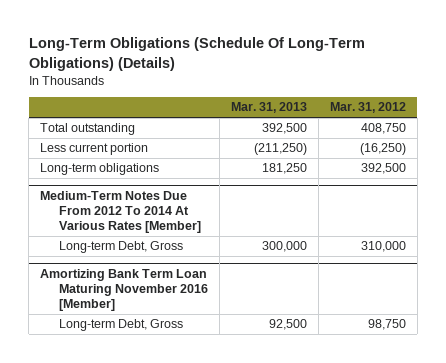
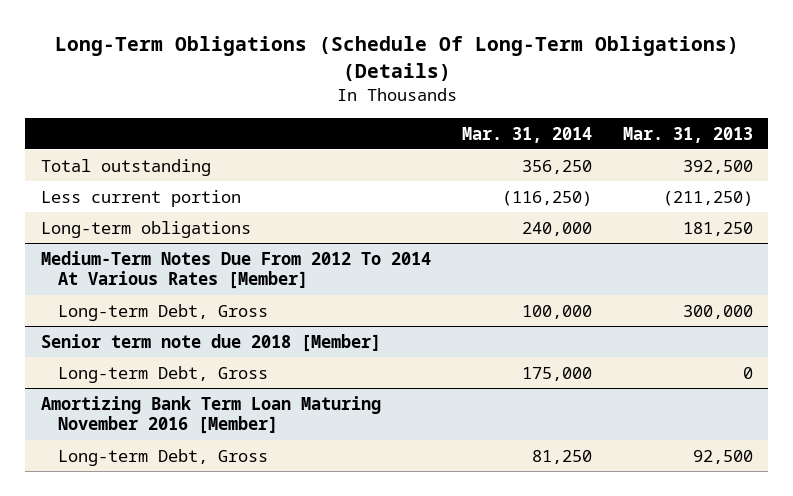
[329,102,406,114] Mar. 31, 2012 -> none
none -> [461,126,592,143] Mar. 31, 2014
none -> [40,333,381,352] Senior term note due 2018 [Member]
none -> [57,365,268,383] Long-term Debt, Gross

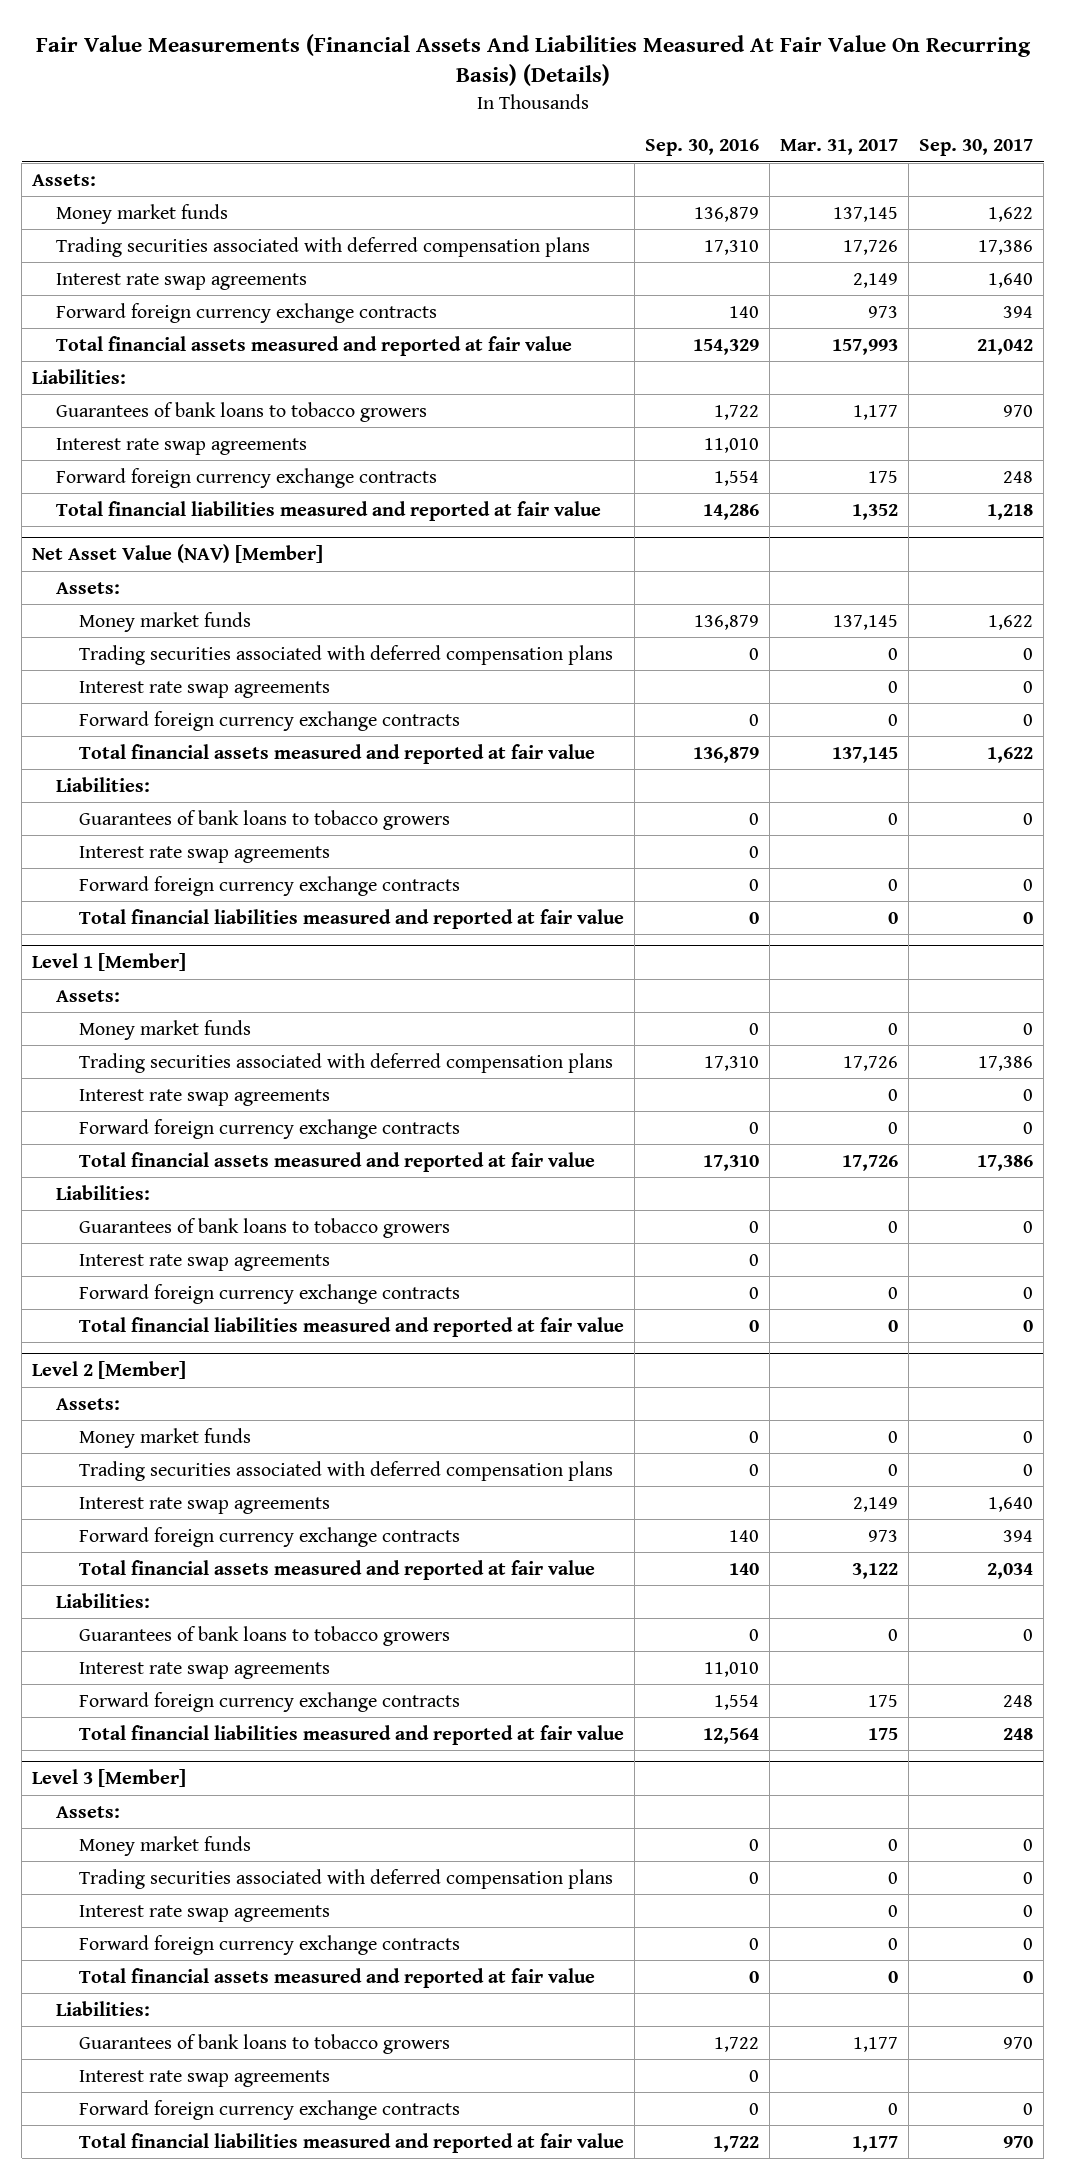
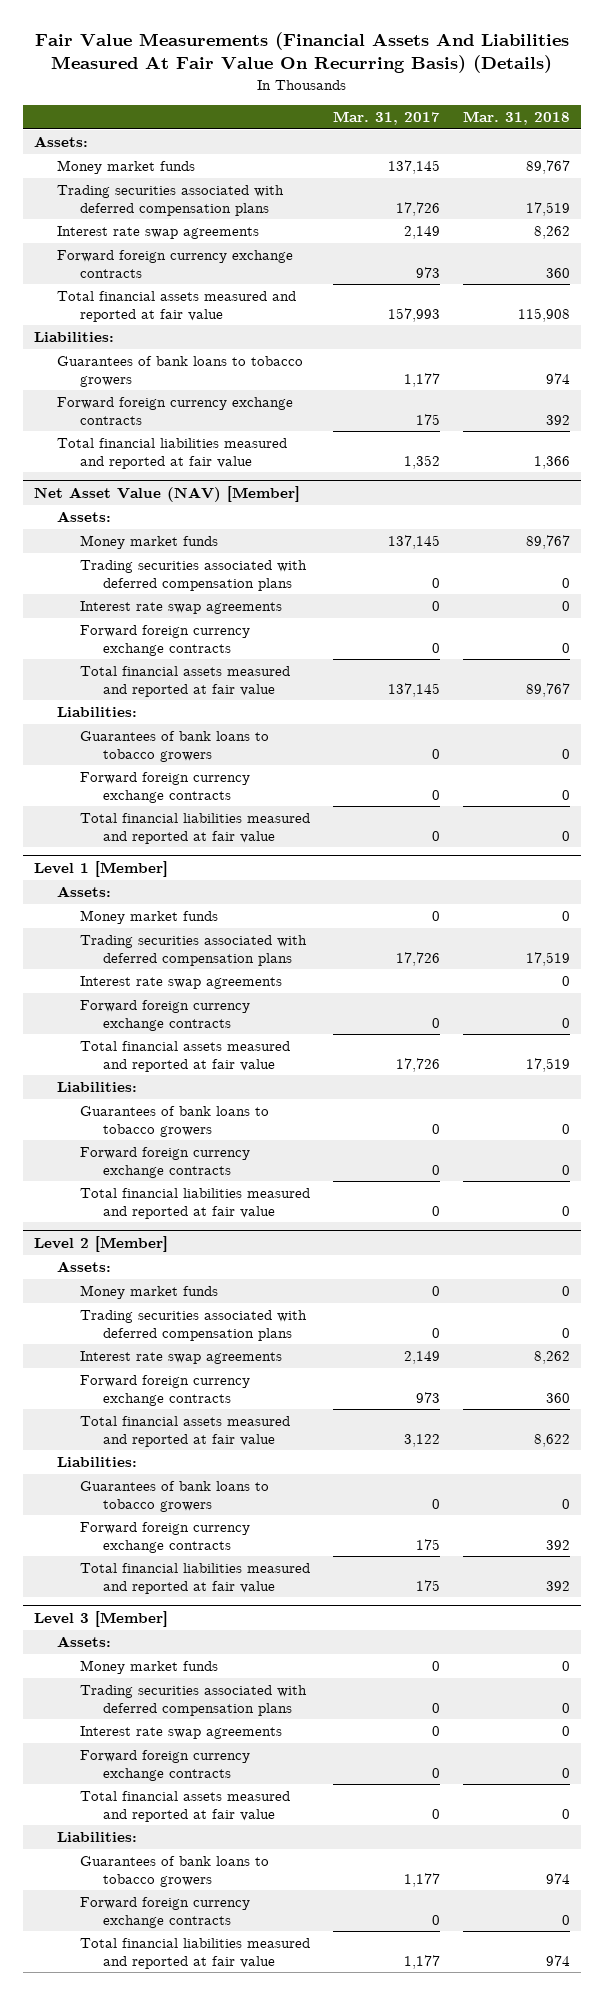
[645,139,760,157] Sep. 30, 2016 -> none
[919,139,1034,157] Sep. 30, 2017 -> none
none -> [462,110,570,125] Mar. 31, 2018
[55,437,307,455] Interest rate swap agreements -> none
[79,845,331,863] Interest rate swap agreements -> none
[79,1088,331,1106] Interest rate swap agreements -> none
[79,1253,331,1271] Interest rate swap agreements -> [79,976,282,990] Interest rate swap agreements
[79,1661,331,1679] Interest rate swap agreements -> none
[79,2069,331,2087] Interest rate swap agreements -> none

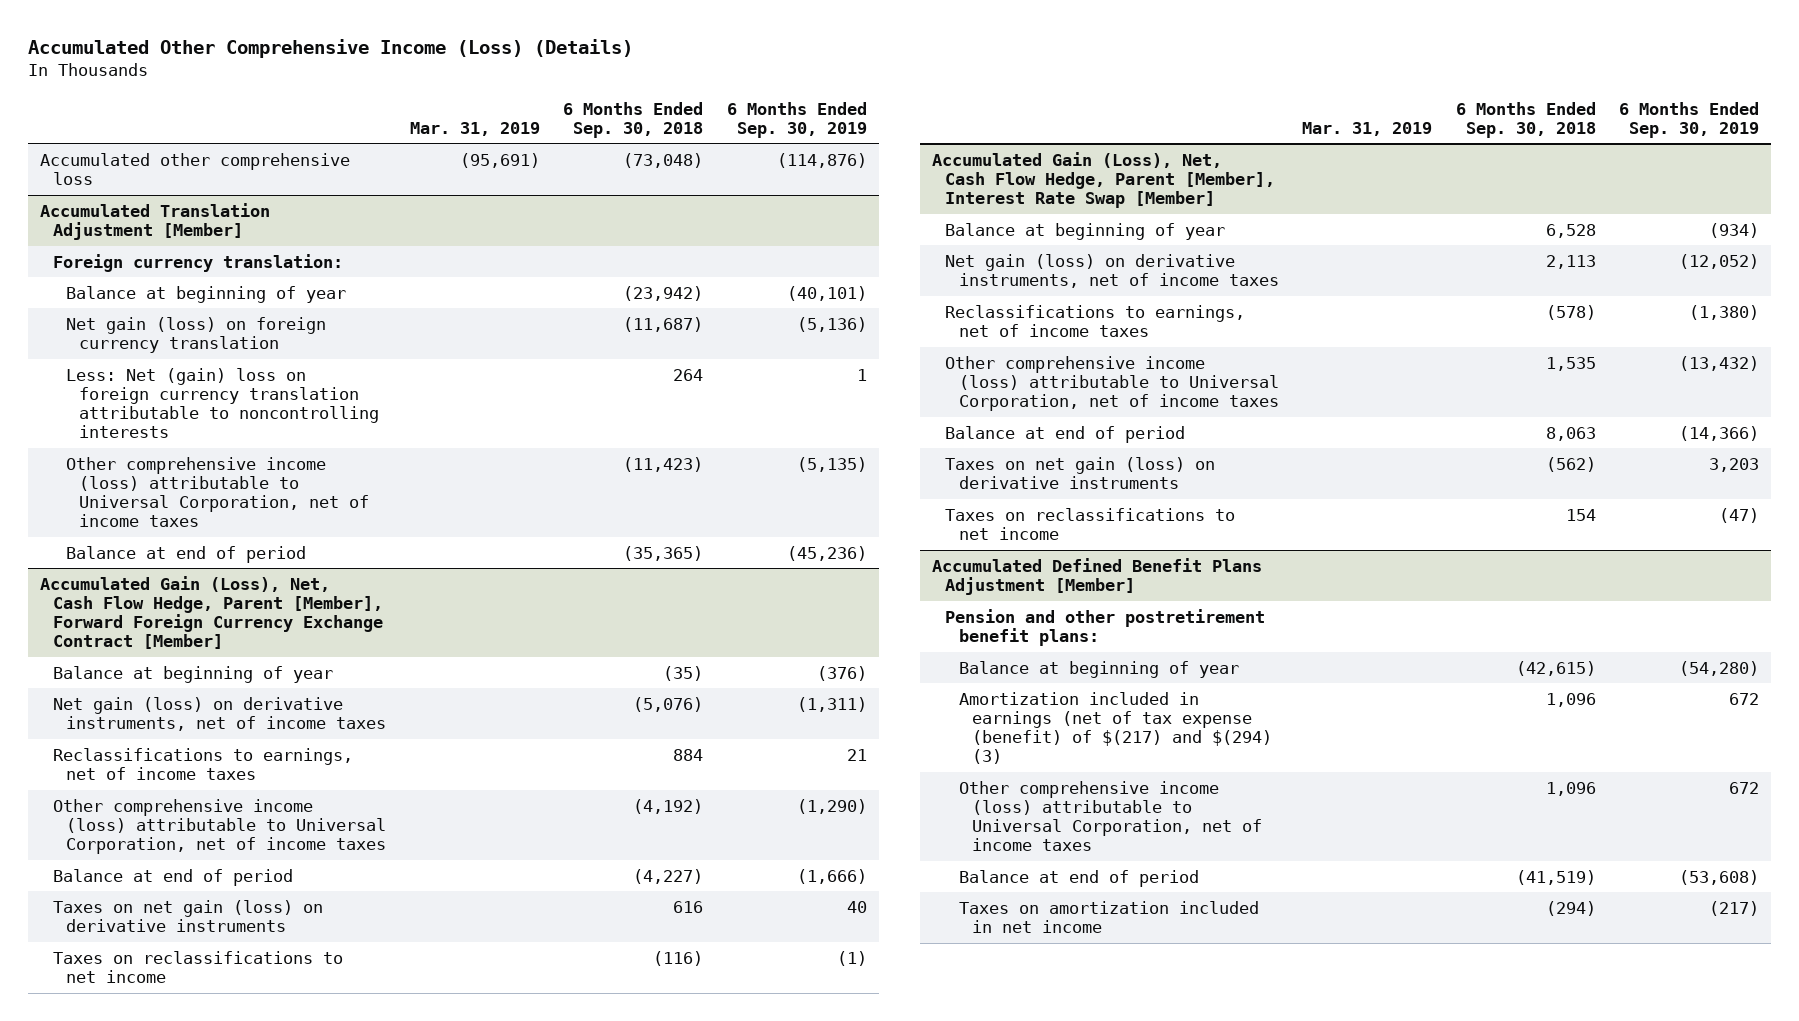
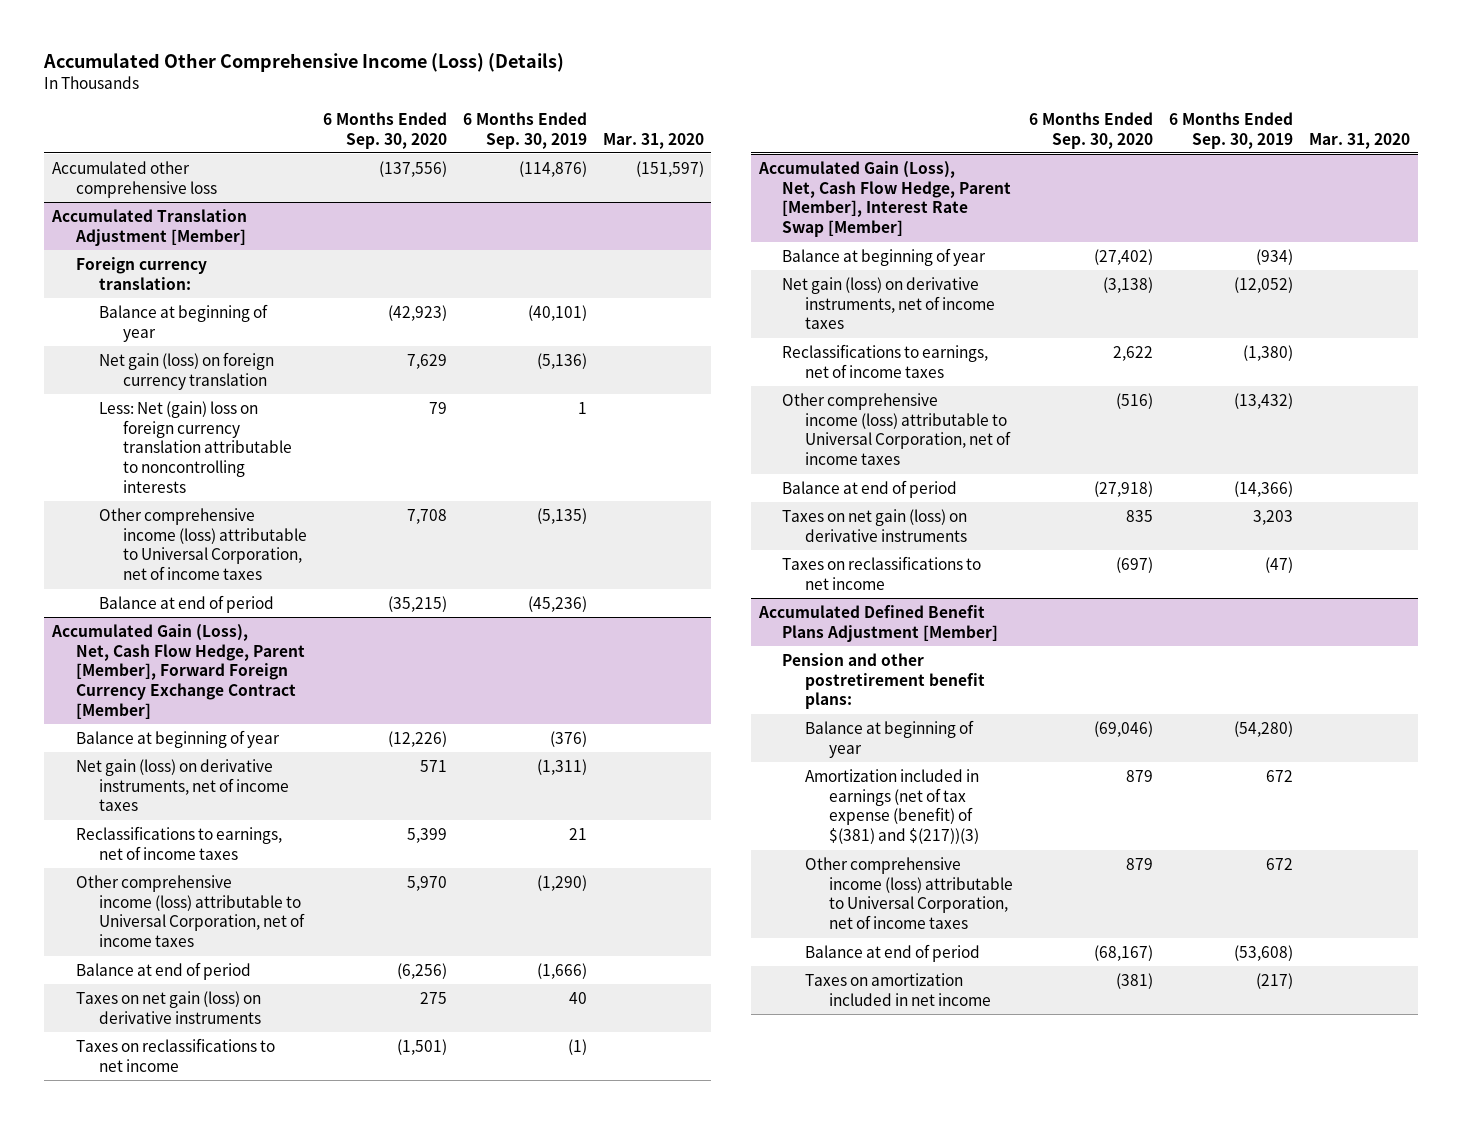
[409,121,540,136] Mar. 31, 2019 -> none
[563,101,704,138] 6 Months Ended Sep. 30, 2018 -> none
none -> [322,111,447,149] 6 Months Ended Sep. 30, 2020
none -> [602,132,704,149] Mar. 31, 2020
[958,691,1272,765] Amortization included in earnings (net of tax expense (benefit) of $(217) and $(294) (3) -> [805,768,980,845] Amortization included in earnings (net of tax expense (benefit) of $(381) and $(217))(3)

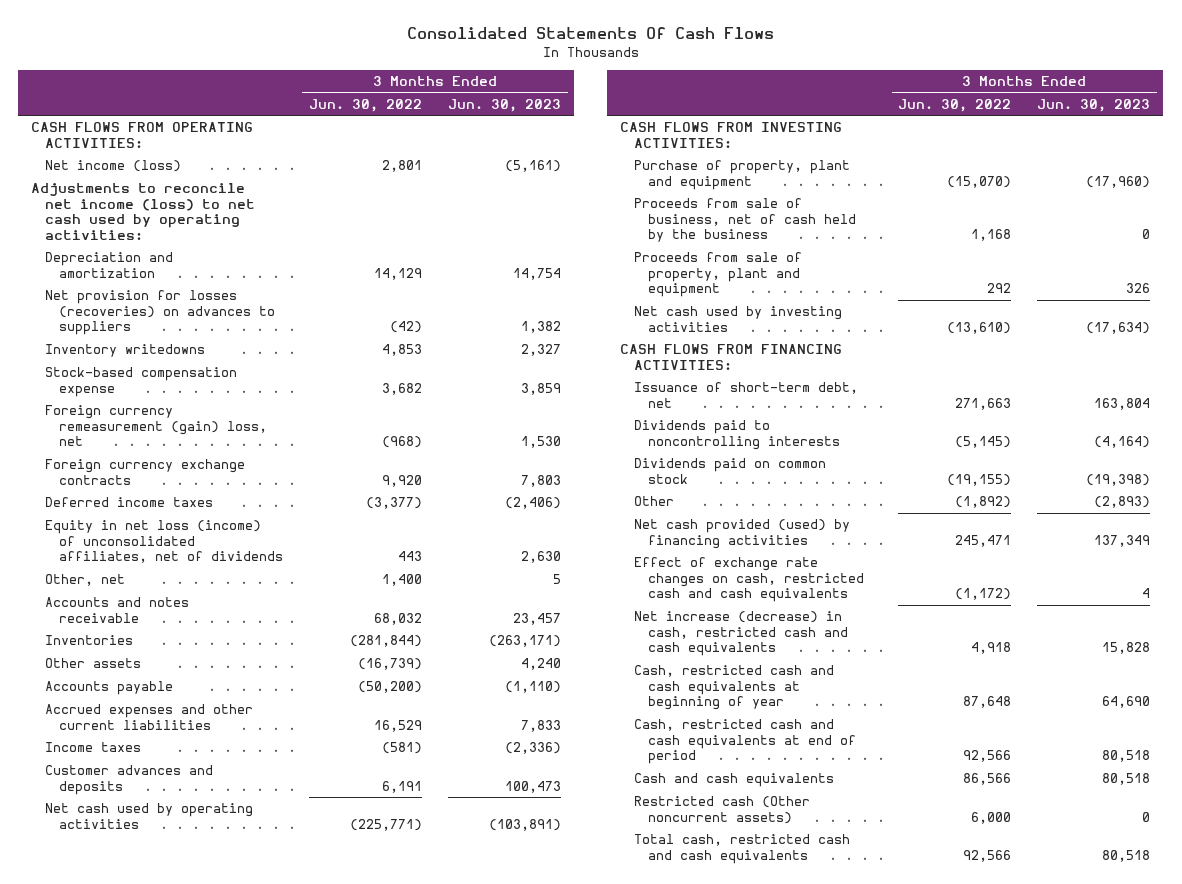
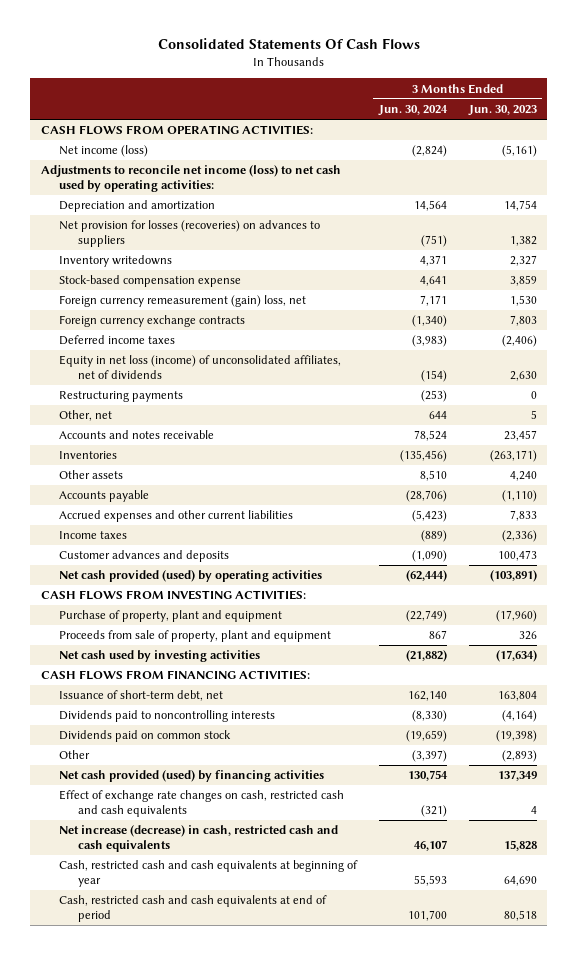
[308,99,422,113] Jun. 30, 2022 -> none
none -> [377,104,448,116] Jun. 30, 2024
none -> [59,391,184,403] Restructuring payments
[45,803,254,829] Net cash used by operating activities -> [59,570,323,583] Net cash provided (used) by operating activities
[634,198,856,243] Proceeds from sale of business, net of cash held by the business -> none
[634,773,835,788] Cash and cash equivalents -> none
[634,796,811,824] Restricted cash (Other noncurrent assets) -> none
[634,834,851,864] Total cash, restricted cash and cash equivalents -> none

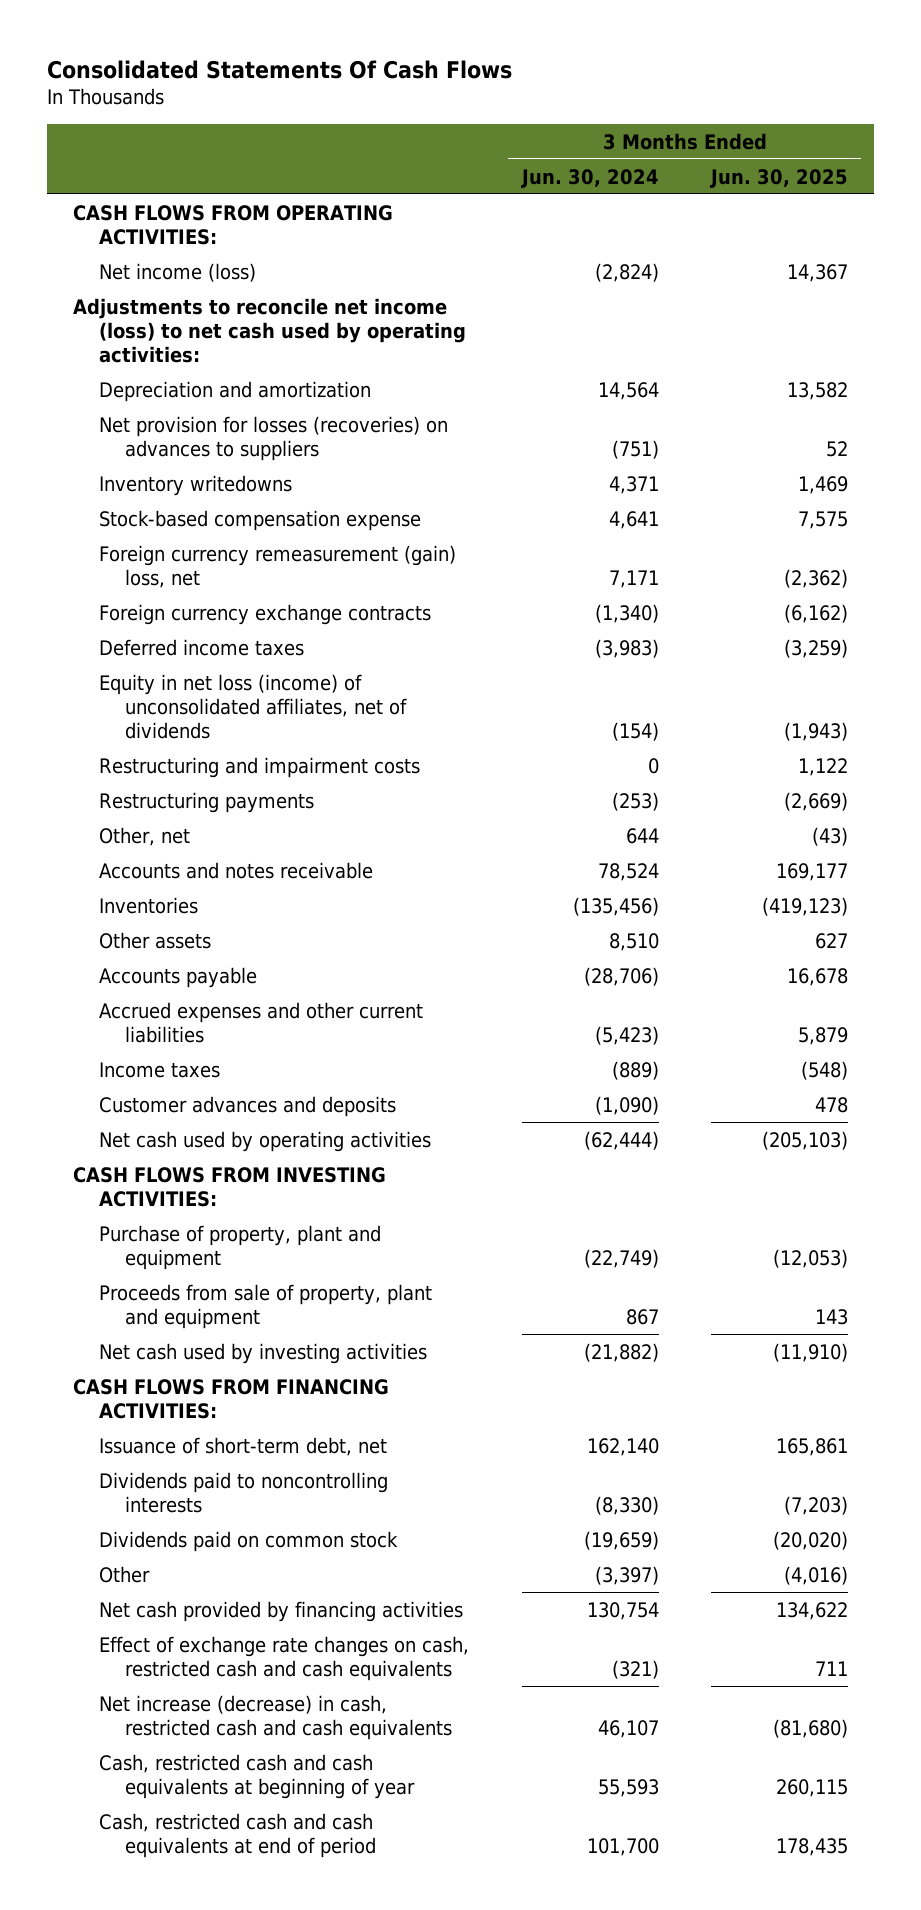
[467,104,537,116] Jun. 30, 2023 -> none
none -> [710,168,849,188] Jun. 30, 2025
none -> [98,756,420,778] Restructuring and impairment costs
[59,570,323,583] Net cash provided (used) by operating activities -> [98,1130,431,1152] Net cash used by operating activities
[59,770,325,783] Net cash provided (used) by financing activities -> [98,1600,463,1622] Net cash provided by financing activities

